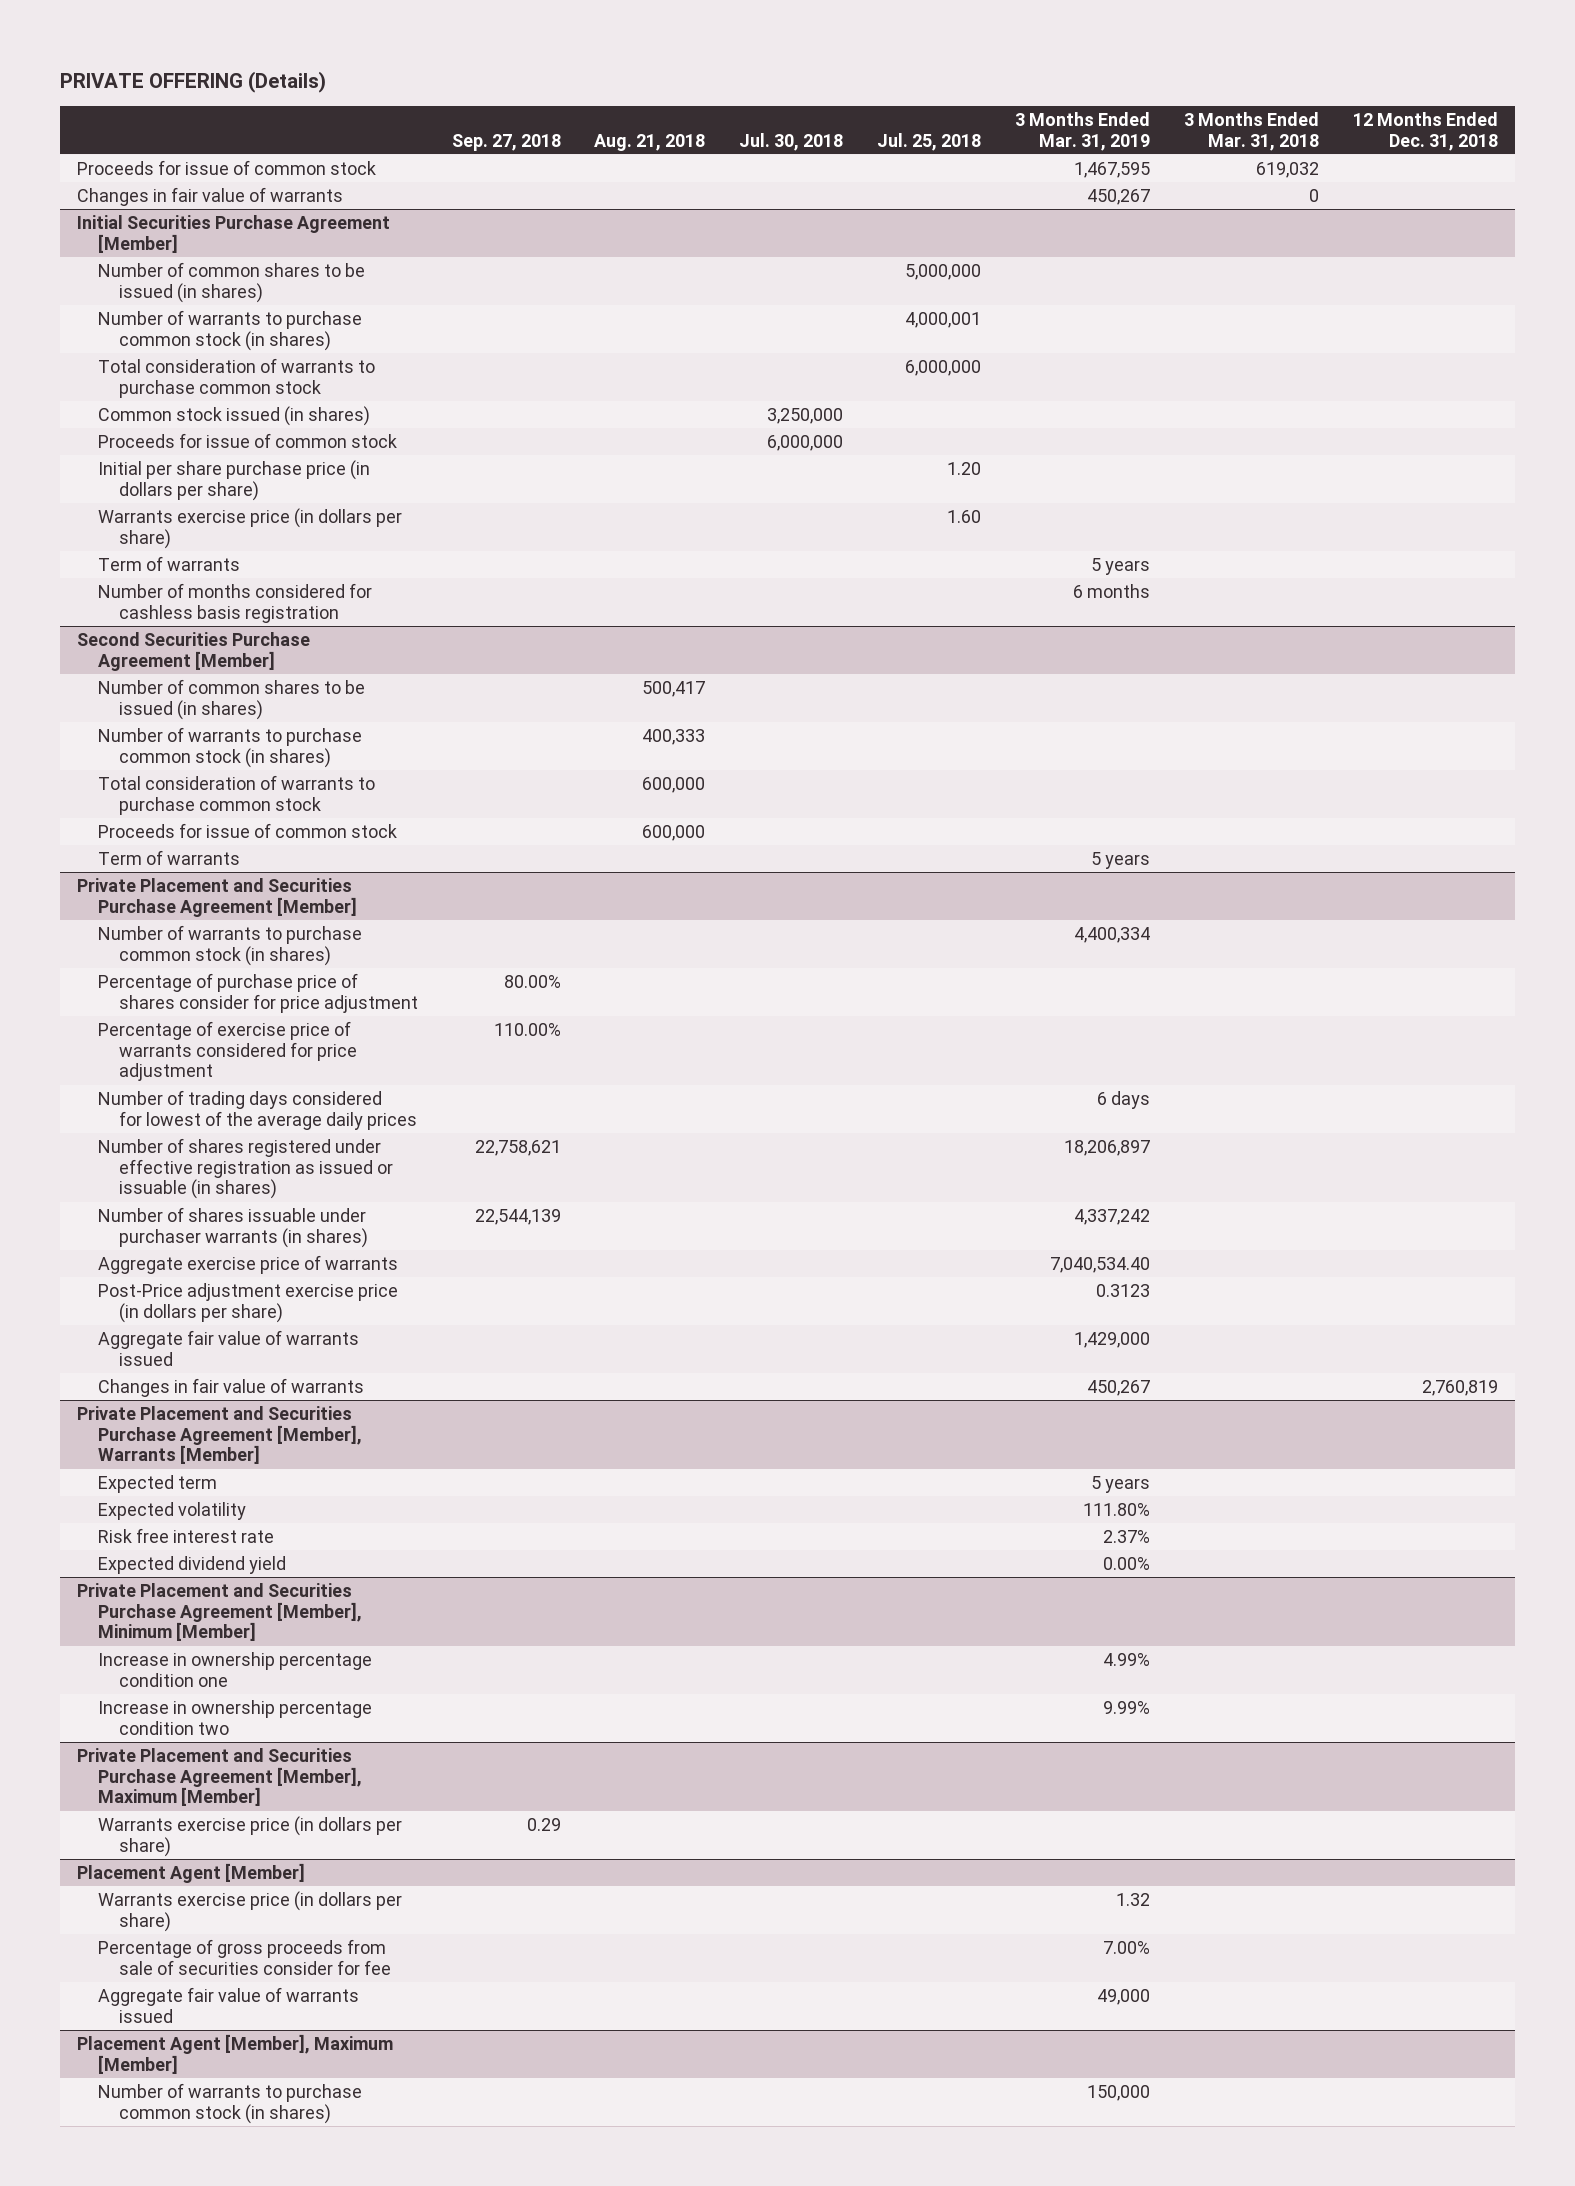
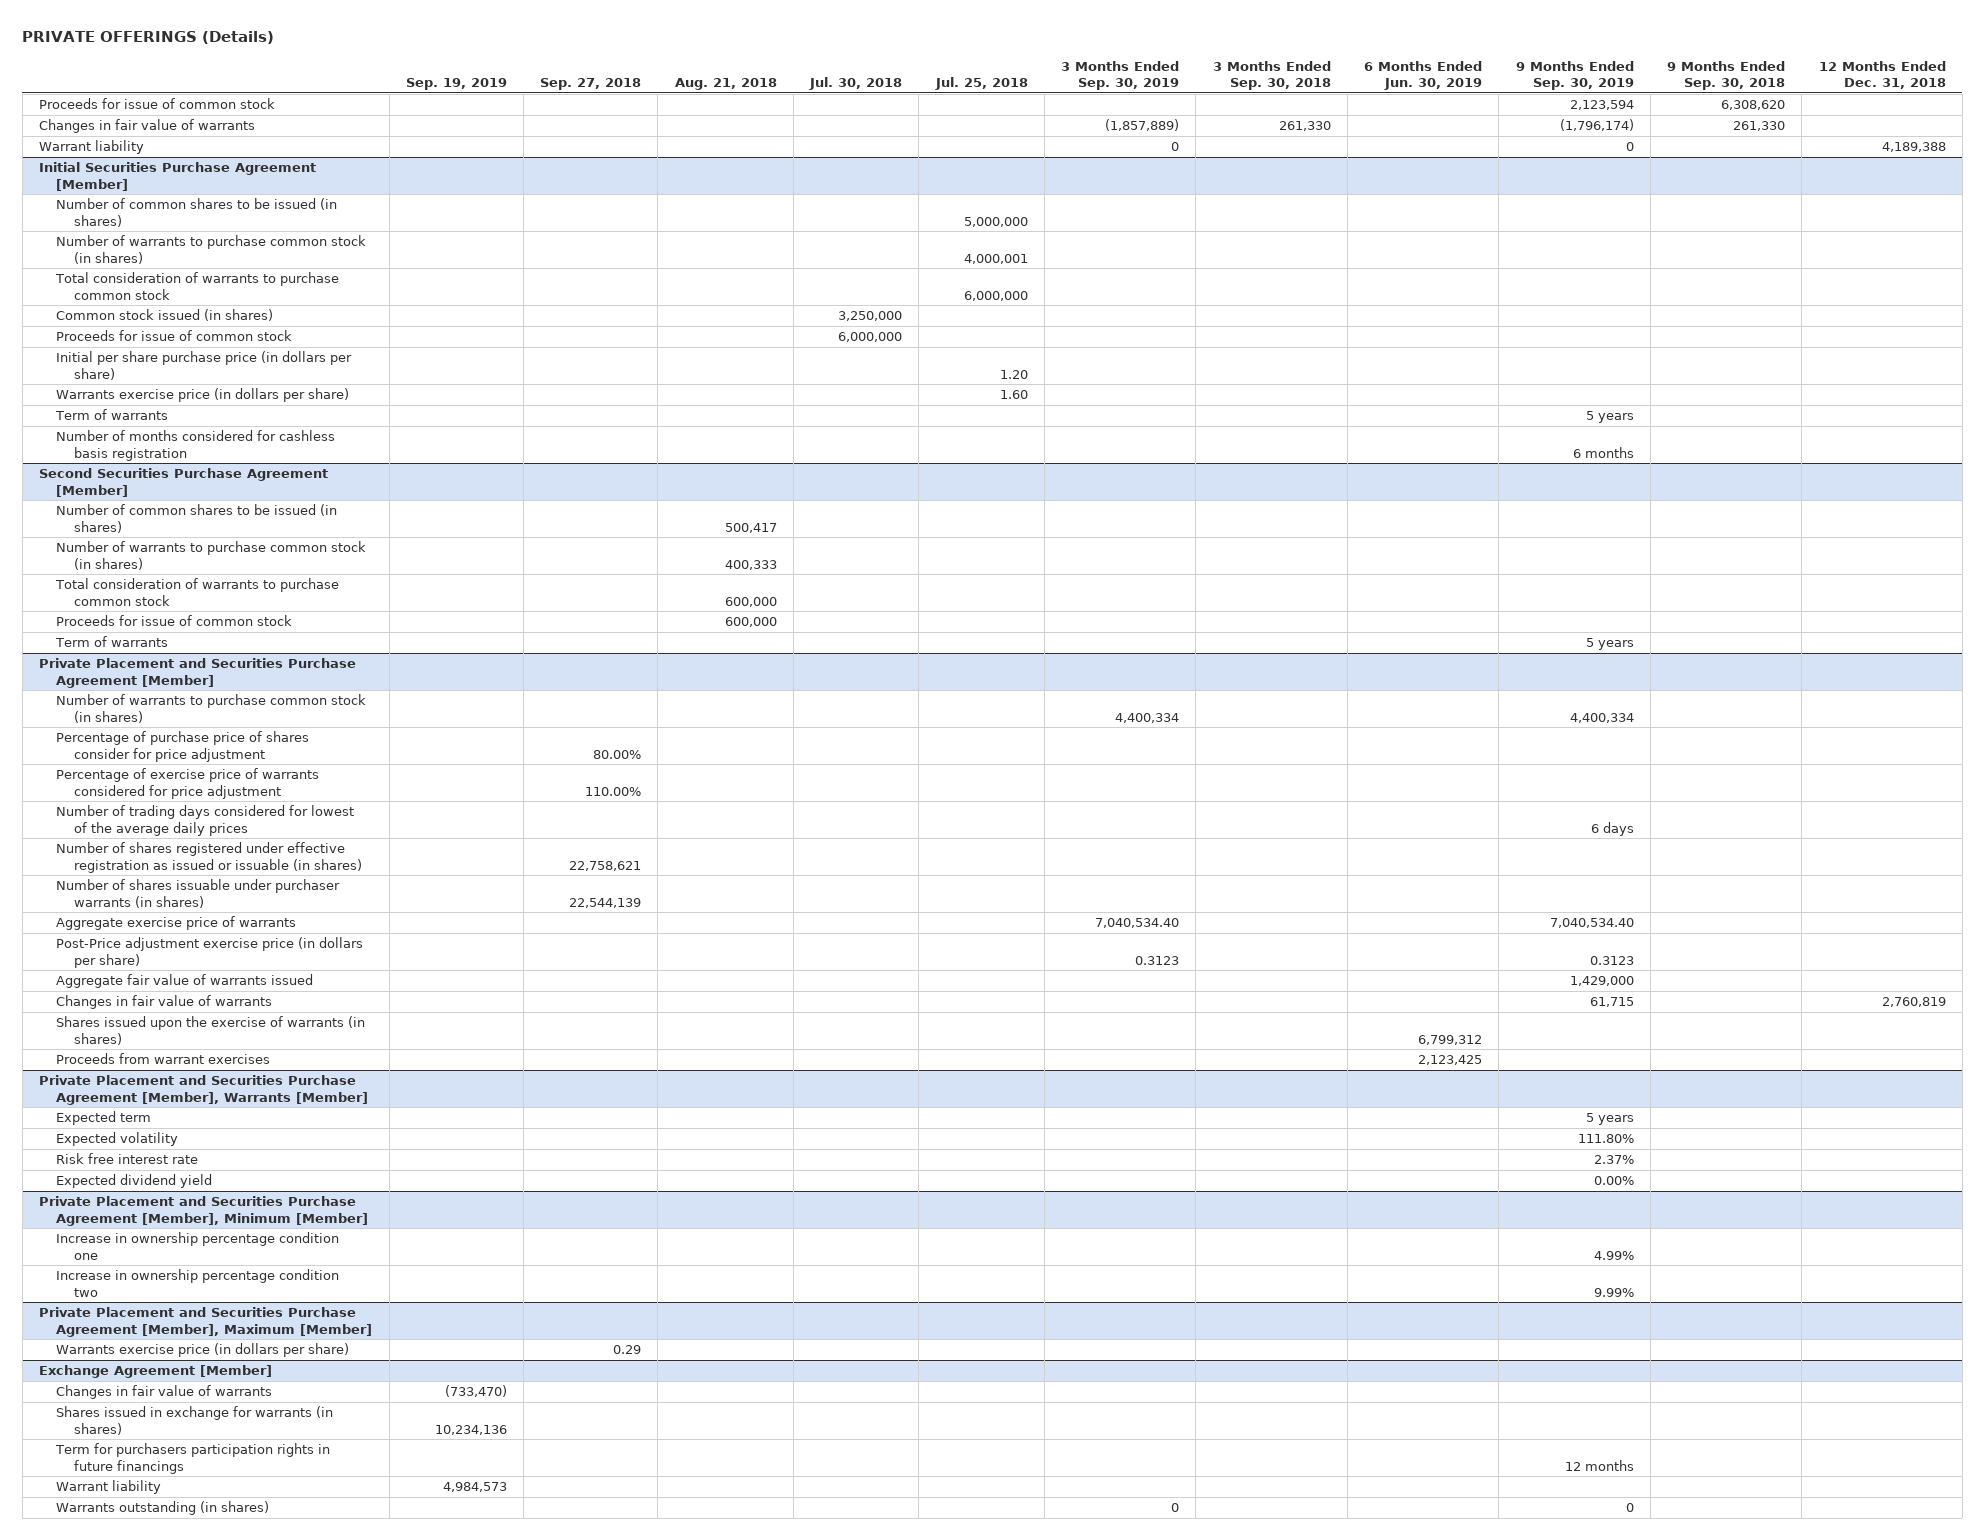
[60,71,327,94] PRIVATE OFFERING (Details) -> [22,31,275,45] PRIVATE OFFERINGS (Details)
[1015,111,1151,151] 3 Months Ended Mar. 31, 2019 -> none
[1184,111,1320,151] 3 Months Ended Mar. 31, 2018 -> none
none -> [405,78,507,91] Sep. 19, 2019
none -> [1061,60,1180,91] 3 Months Ended Sep. 30, 2019
none -> [1212,60,1331,91] 3 Months Ended Sep. 30, 2018
none -> [1364,60,1483,91] 6 Months Ended Jun. 30, 2019
none -> [1515,60,1634,91] 9 Months Ended Sep. 30, 2019
none -> [1667,60,1786,91] 9 Months Ended Sep. 30, 2018
none -> [38,140,144,155] Warrant liability
none -> [56,1016,366,1045] Shares issued upon the exercise of warrants (in shares)
none -> [56,1053,271,1065] Proceeds from warrant exercises
[77,1862,306,1883] Placement Agent [Member] -> none
[97,1890,402,1932] Warrants exercise price (in dollars per share) -> none
[97,1938,391,1975] Percentage of gross proceeds from sale of securities consider for fee -> none
[97,1986,359,2023] Aggregate fair value of warrants issued -> none
[77,2033,394,2074] Placement Agent [Member], Maximum [Member] -> none
[97,2082,362,2124] Number of warrants to purchase common stock (in shares) -> none
none -> [38,1365,272,1379] Exchange Agreement [Member]
none -> [56,1385,273,1400] Changes in fair value of warrants
none -> [56,1406,334,1435] Shares issued in exchange for warrants (in shares)
none -> [55,1443,331,1474] Term for purchasers participation rights in future financings
none -> [56,1480,162,1495] Warrant liability
none -> [56,1501,270,1516] Warrants outstanding (in shares)

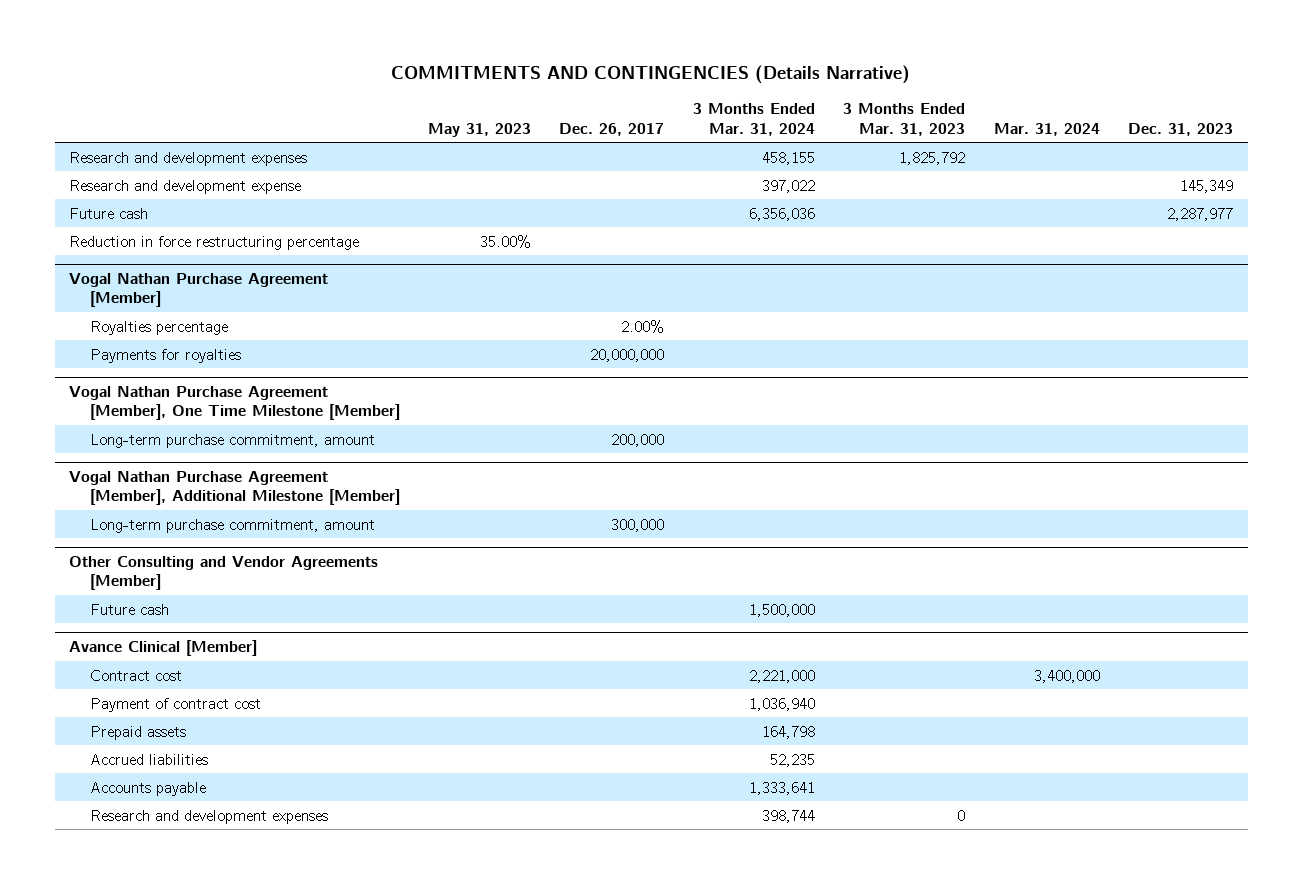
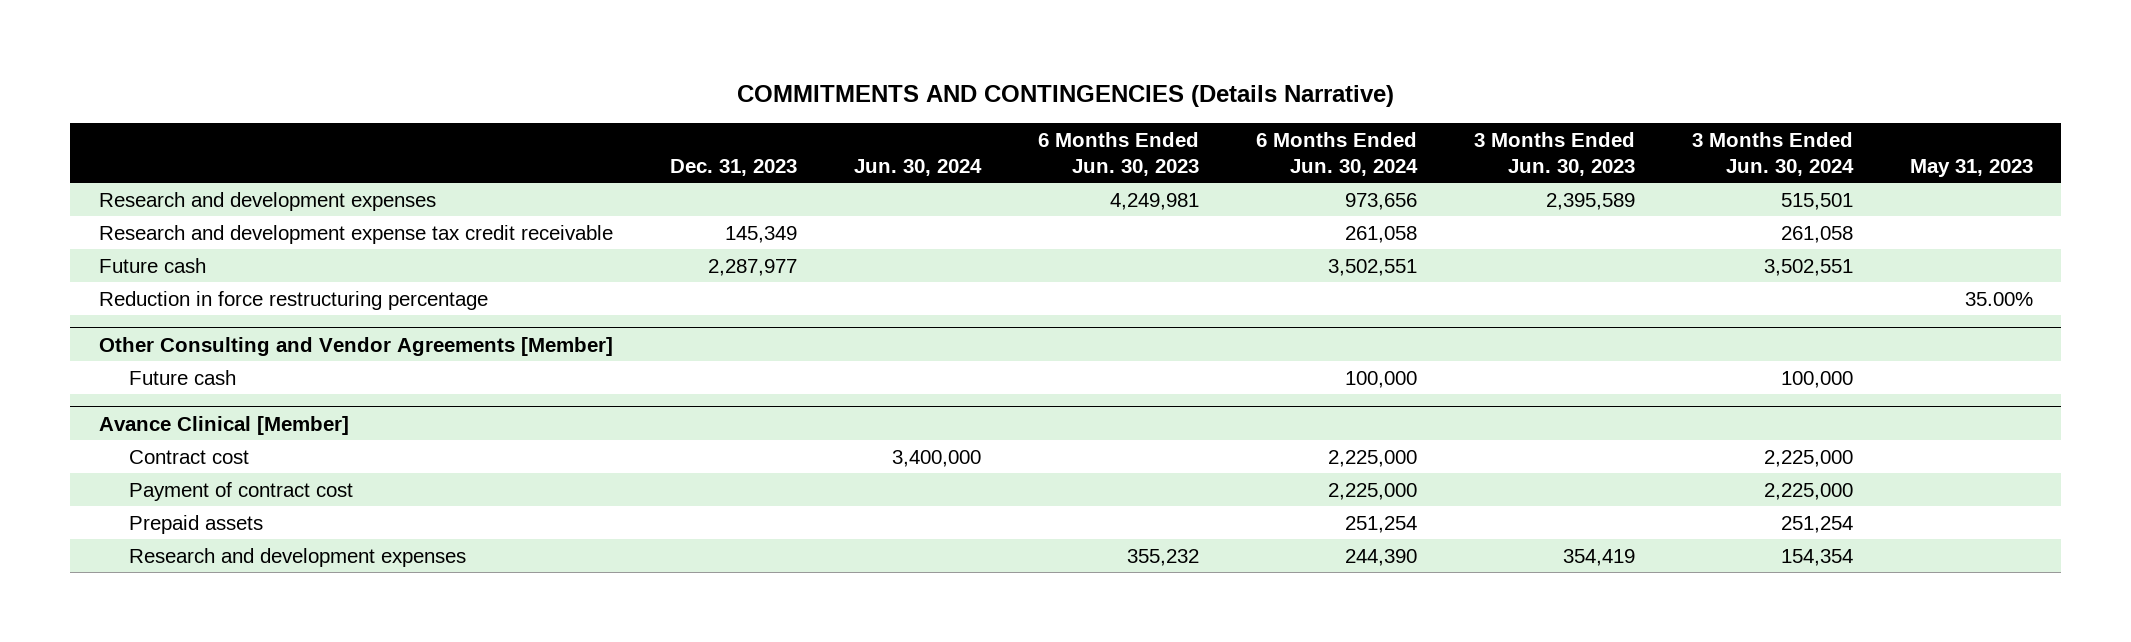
[559,122,665,136] Dec. 26, 2017 -> none
[692,103,815,136] 3 Months Ended Mar. 31, 2024 -> none
[843,103,966,136] 3 Months Ended Mar. 31, 2023 -> none
[993,122,1100,136] Mar. 31, 2024 -> none
none -> [853,158,982,176] Jun. 30, 2024
none -> [1037,131,1199,176] 6 Months Ended Jun. 30, 2023
none -> [1255,131,1418,176] 6 Months Ended Jun. 30, 2024
none -> [1473,131,1635,176] 3 Months Ended Jun. 30, 2023
none -> [1691,131,1854,176] 3 Months Ended Jun. 30, 2024
[69,179,302,194] Research and development expense -> [98,224,613,244] Research and development expense tax credit receivable
[69,273,329,308] Vogal Nathan Purchase Agreement [Member] -> none
[89,320,228,335] Royalties percentage -> none
[89,348,241,363] Payments for royalties -> none
[69,386,400,421] Vogal Nathan Purchase Agreement [Member], One Time Milestone [Member] -> none
[89,433,375,448] Long-term purchase commitment, amount -> none
[69,471,400,506] Vogal Nathan Purchase Agreement [Member], Additional Milestone [Member] -> none
[89,518,375,533] Long-term purchase commitment, amount -> none
[89,753,208,765] Accrued liabilities -> none
[89,781,206,796] Accounts payable -> none

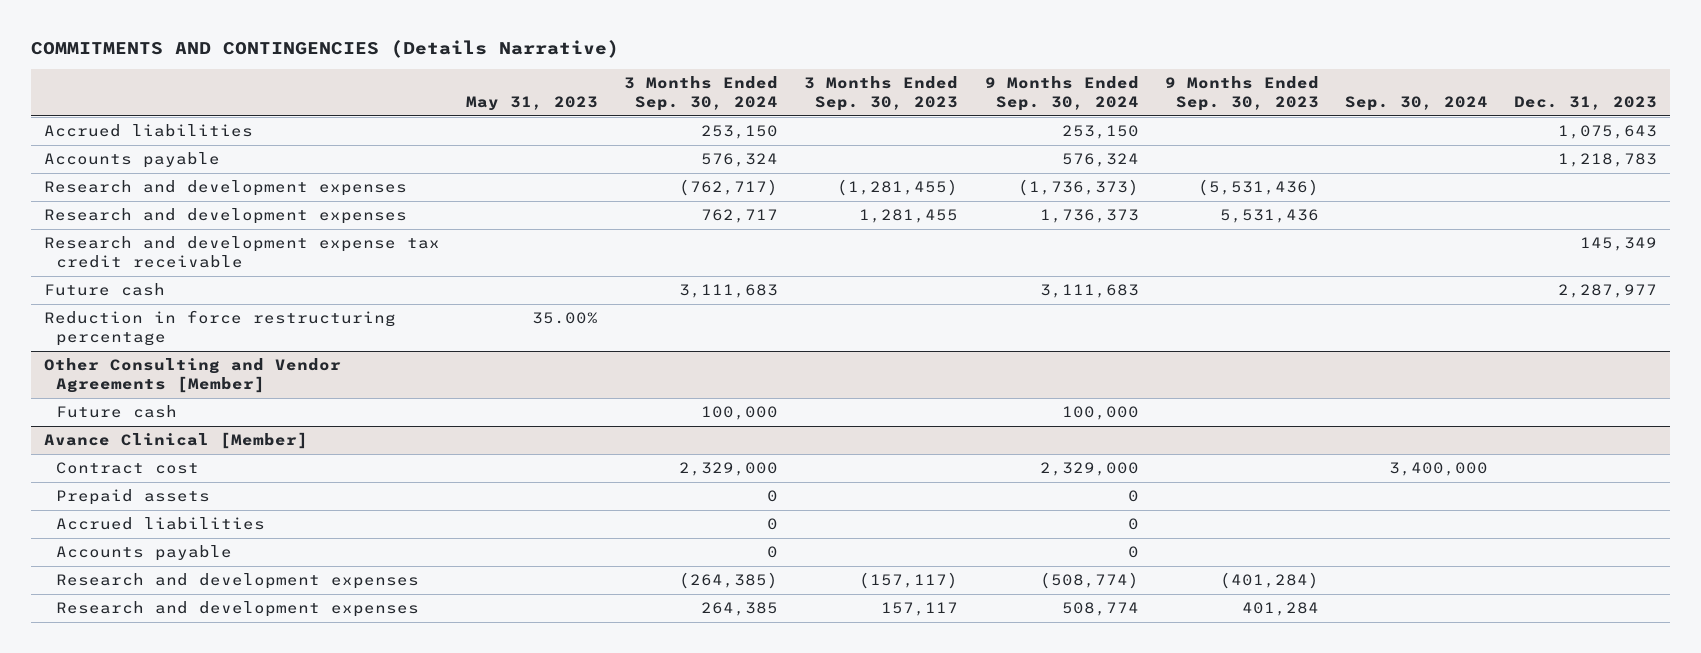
[853,158,982,176] Jun. 30, 2024 -> none
[1037,131,1199,176] 6 Months Ended Jun. 30, 2023 -> none
[1255,131,1418,176] 6 Months Ended Jun. 30, 2024 -> none
[1473,131,1635,176] 3 Months Ended Jun. 30, 2023 -> none
[1691,131,1854,176] 3 Months Ended Jun. 30, 2024 -> none
none -> [624,75,779,111] 3 Months Ended Sep. 30, 2024
none -> [804,75,959,111] 3 Months Ended Sep. 30, 2023
none -> [984,75,1139,111] 9 Months Ended Sep. 30, 2024
none -> [1164,75,1319,111] 9 Months Ended Sep. 30, 2023
none -> [1345,95,1489,111] Sep. 30, 2024
none -> [43,124,253,138] Accrued liabilities
none -> [43,152,220,169] Accounts payable
none -> [43,208,407,225] Research and development expenses
[128,481,353,501] Payment of contract cost -> none
none -> [55,517,265,531] Accrued liabilities
none -> [55,545,232,562] Accounts payable
none -> [55,601,419,618] Research and development expenses

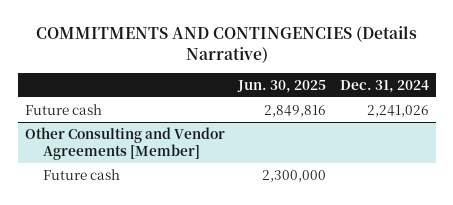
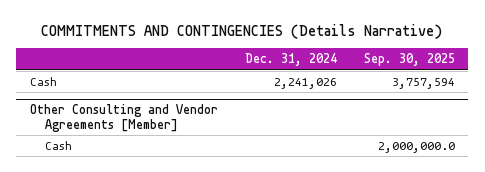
[237,80,327,94] Jun. 30, 2025 -> none
none -> [363,53,455,67] Sep. 30, 2025
[24,103,102,115] Future cash -> [29,76,57,86] Cash
[42,168,120,180] Future cash -> [45,140,73,150] Cash

